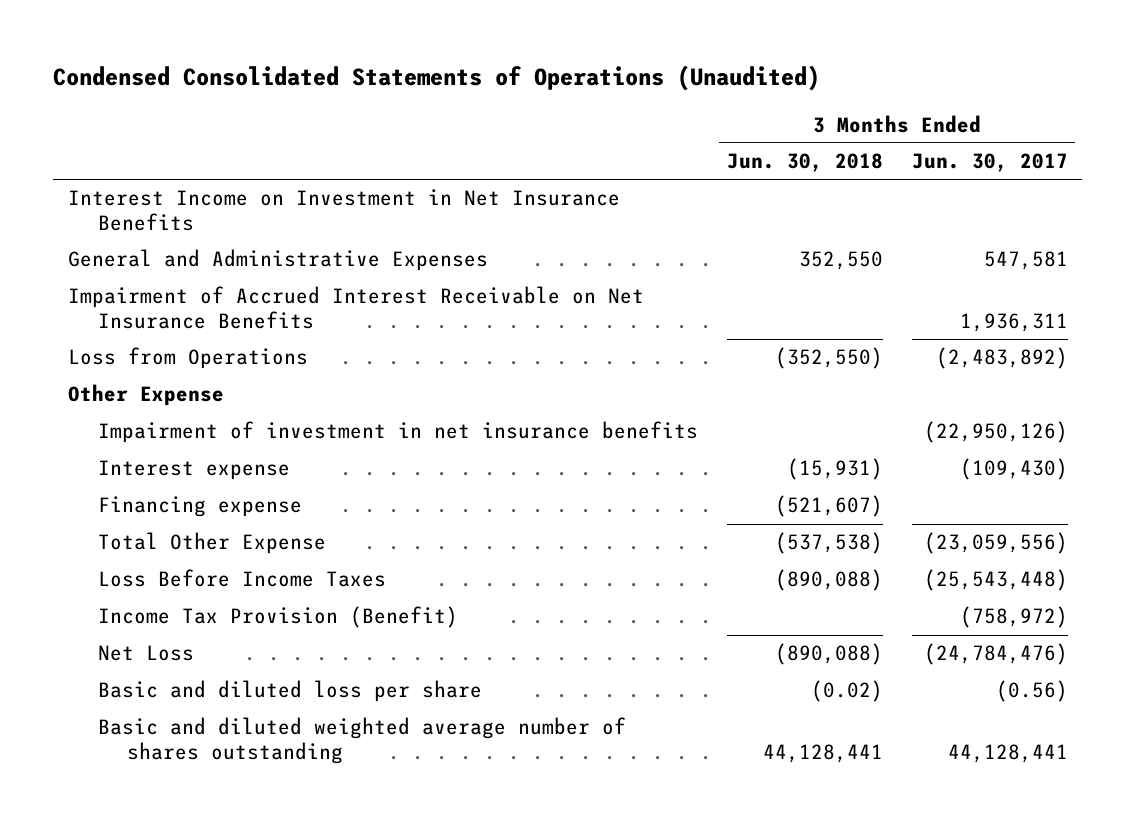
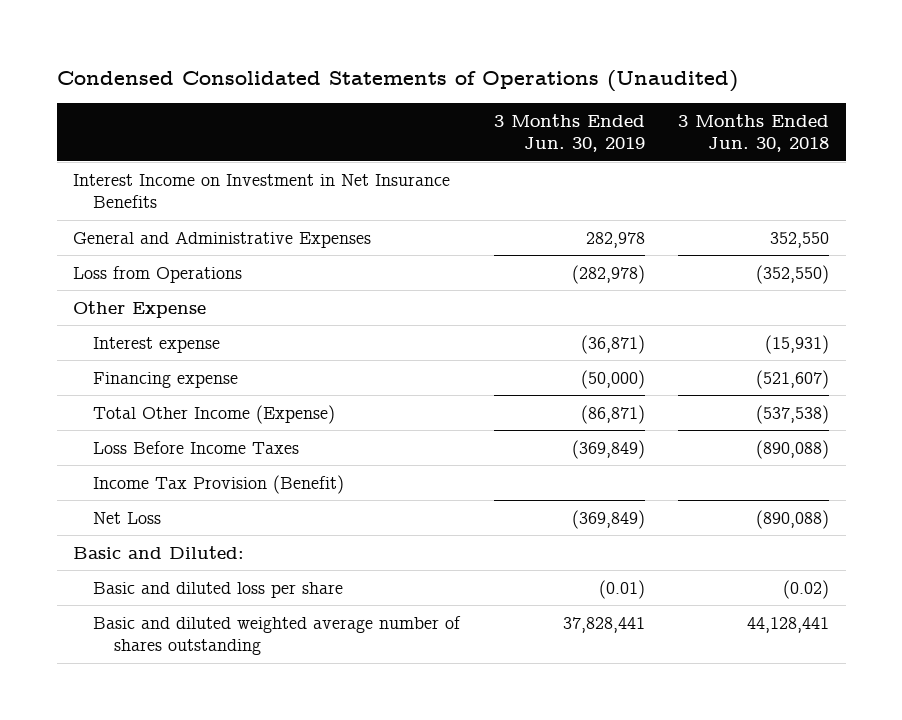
[911,153,1068,173] Jun. 30, 2017 -> none
none -> [493,113,645,153] 3 Months Ended Jun. 30, 2019
[67,286,644,330] Impairment of Accrued Interest Receivable on Net Insurance Benefits -> none
[97,421,698,444] Impairment of investment in net insurance benefits -> none
[97,532,326,555] Total Other Expense -> [93,404,336,424] Total Other Income (Expense)
none -> [73,545,245,559] Basic and Diluted:

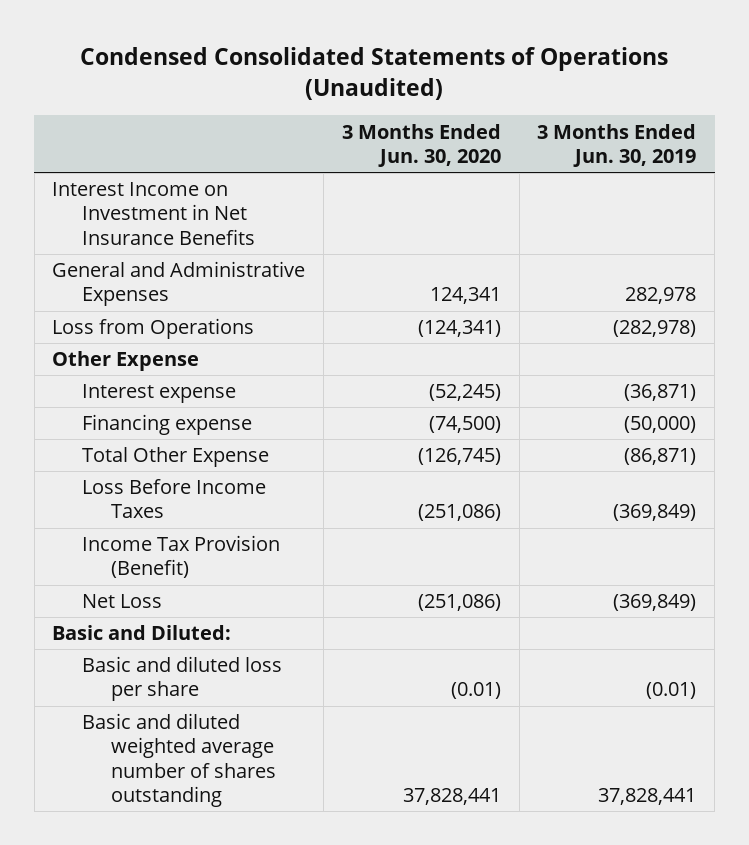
[678,113,830,153] 3 Months Ended Jun. 30, 2018 -> none
none -> [341,123,501,167] 3 Months Ended Jun. 30, 2020
[93,404,336,424] Total Other Income (Expense) -> [81,447,269,468] Total Other Expense

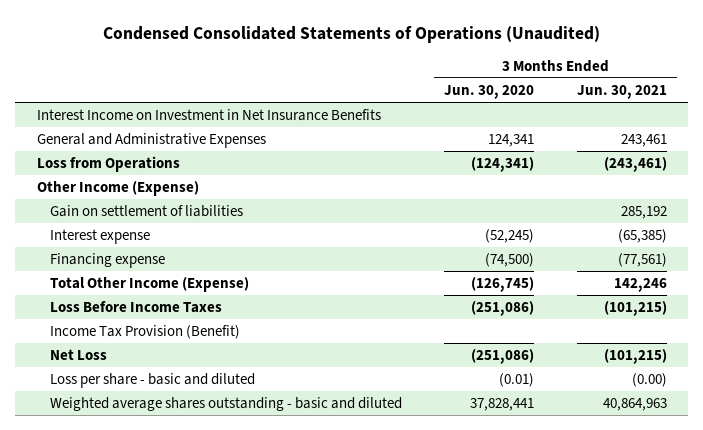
[537,123,697,167] 3 Months Ended Jun. 30, 2019 -> none
none -> [576,84,667,99] Jun. 30, 2021
[52,351,200,372] Other Expense -> [36,181,199,197] Other Income (Expense)
none -> [49,205,243,218] Gain on settlement of liabilities
[81,447,269,468] Total Other Expense -> [49,277,249,293] Total Other Income (Expense)
[52,625,232,641] Basic and Diluted: -> none
[81,656,282,702] Basic and diluted loss per share -> [49,373,255,389] Loss per share - basic and diluted
[81,713,277,808] Basic and diluted weighted average number of shares outstanding -> [49,397,402,412] Weighted average shares outstanding - basic and diluted

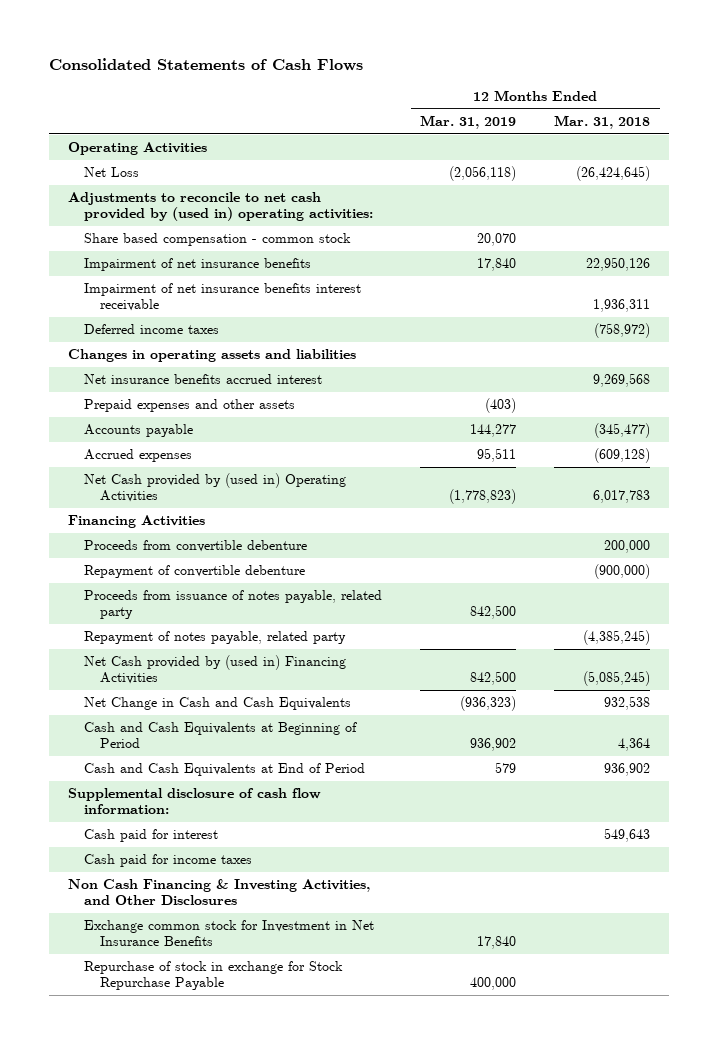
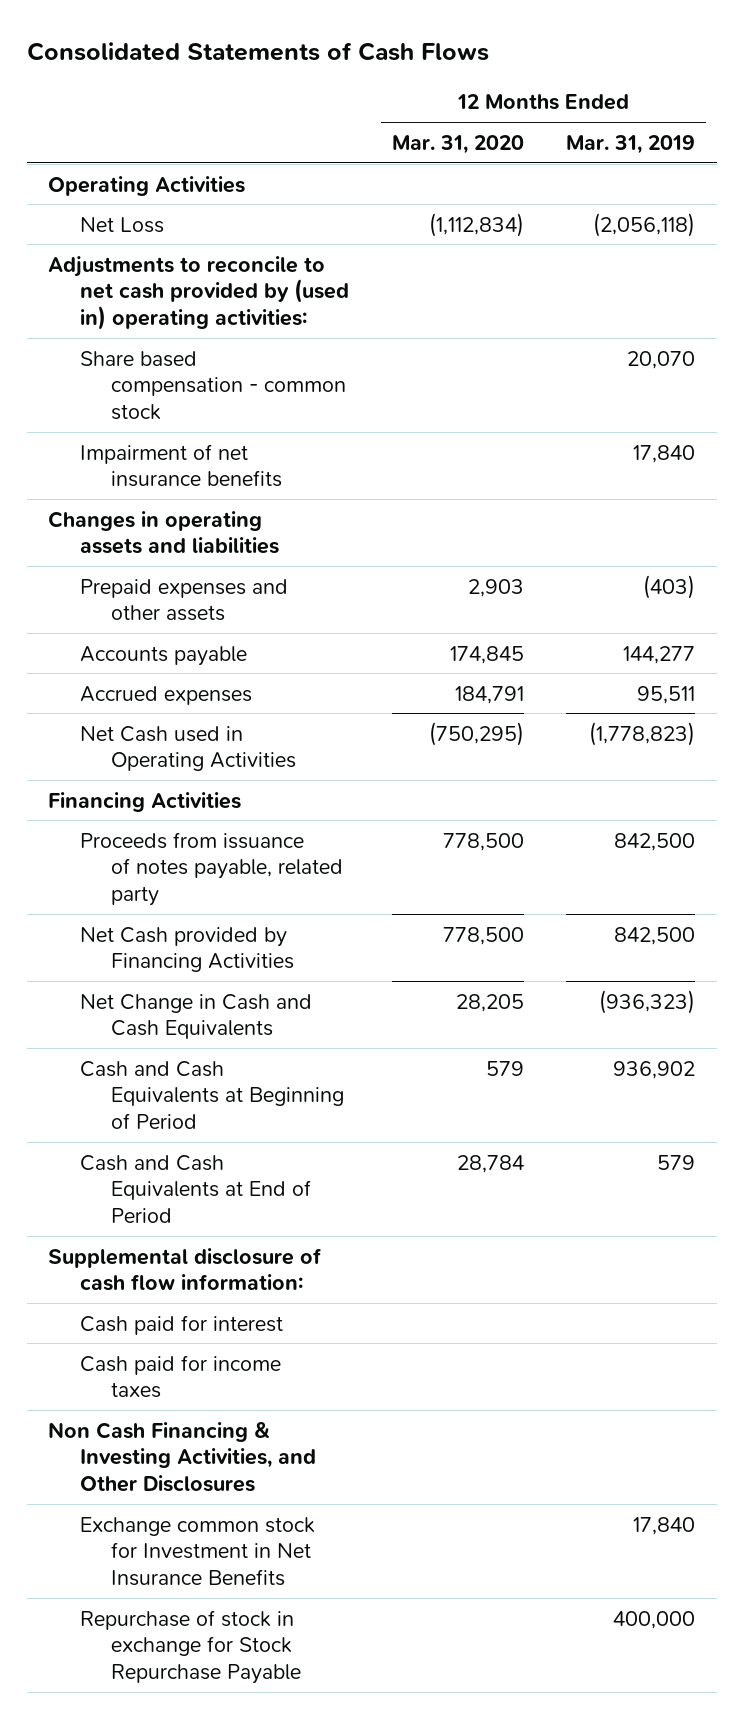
[554,114,651,129] Mar. 31, 2018 -> none
none -> [391,134,524,154] Mar. 31, 2020
[84,283,362,312] Impairment of net insurance benefits interest receivable -> none
[84,324,220,335] Deferred income taxes -> none
[84,374,323,385] Net insurance benefits accrued interest -> none
[84,473,347,503] Net Cash provided by (used in) Operating Activities -> [79,725,297,772] Net Cash used in Operating Activities
[84,540,308,553] Proceeds from convertible debenture -> none
[84,565,306,579] Repayment of convertible debenture -> none
[84,631,347,645] Repayment of notes payable, related party -> none
[84,655,347,685] Net Cash provided by (used in) Financing Activities -> [79,926,295,973] Net Cash provided by Financing Activities

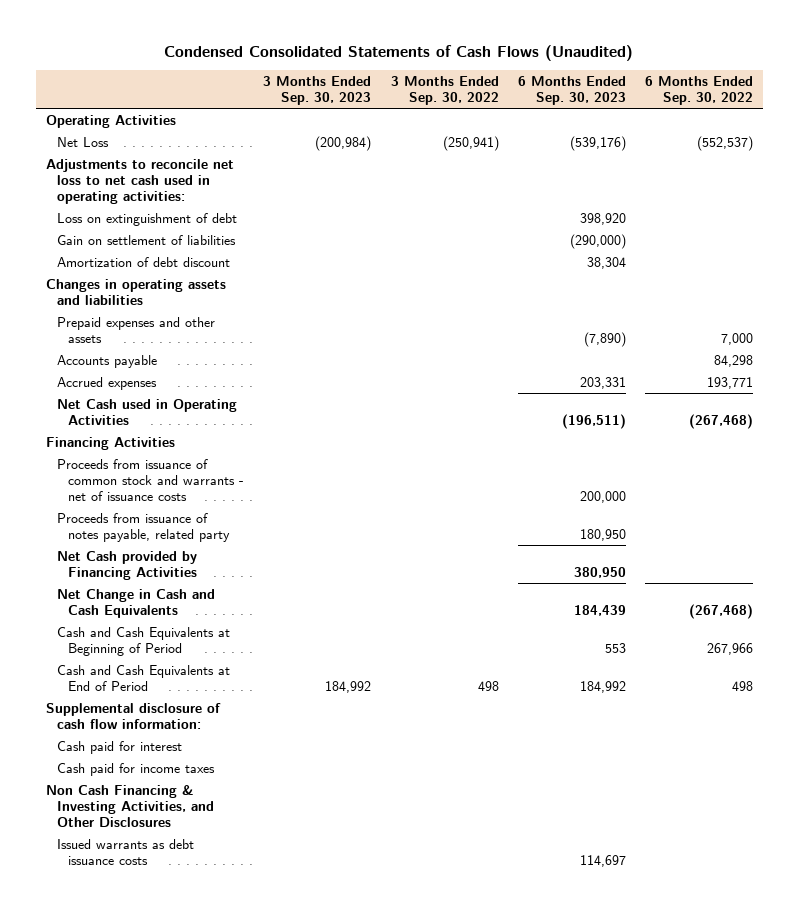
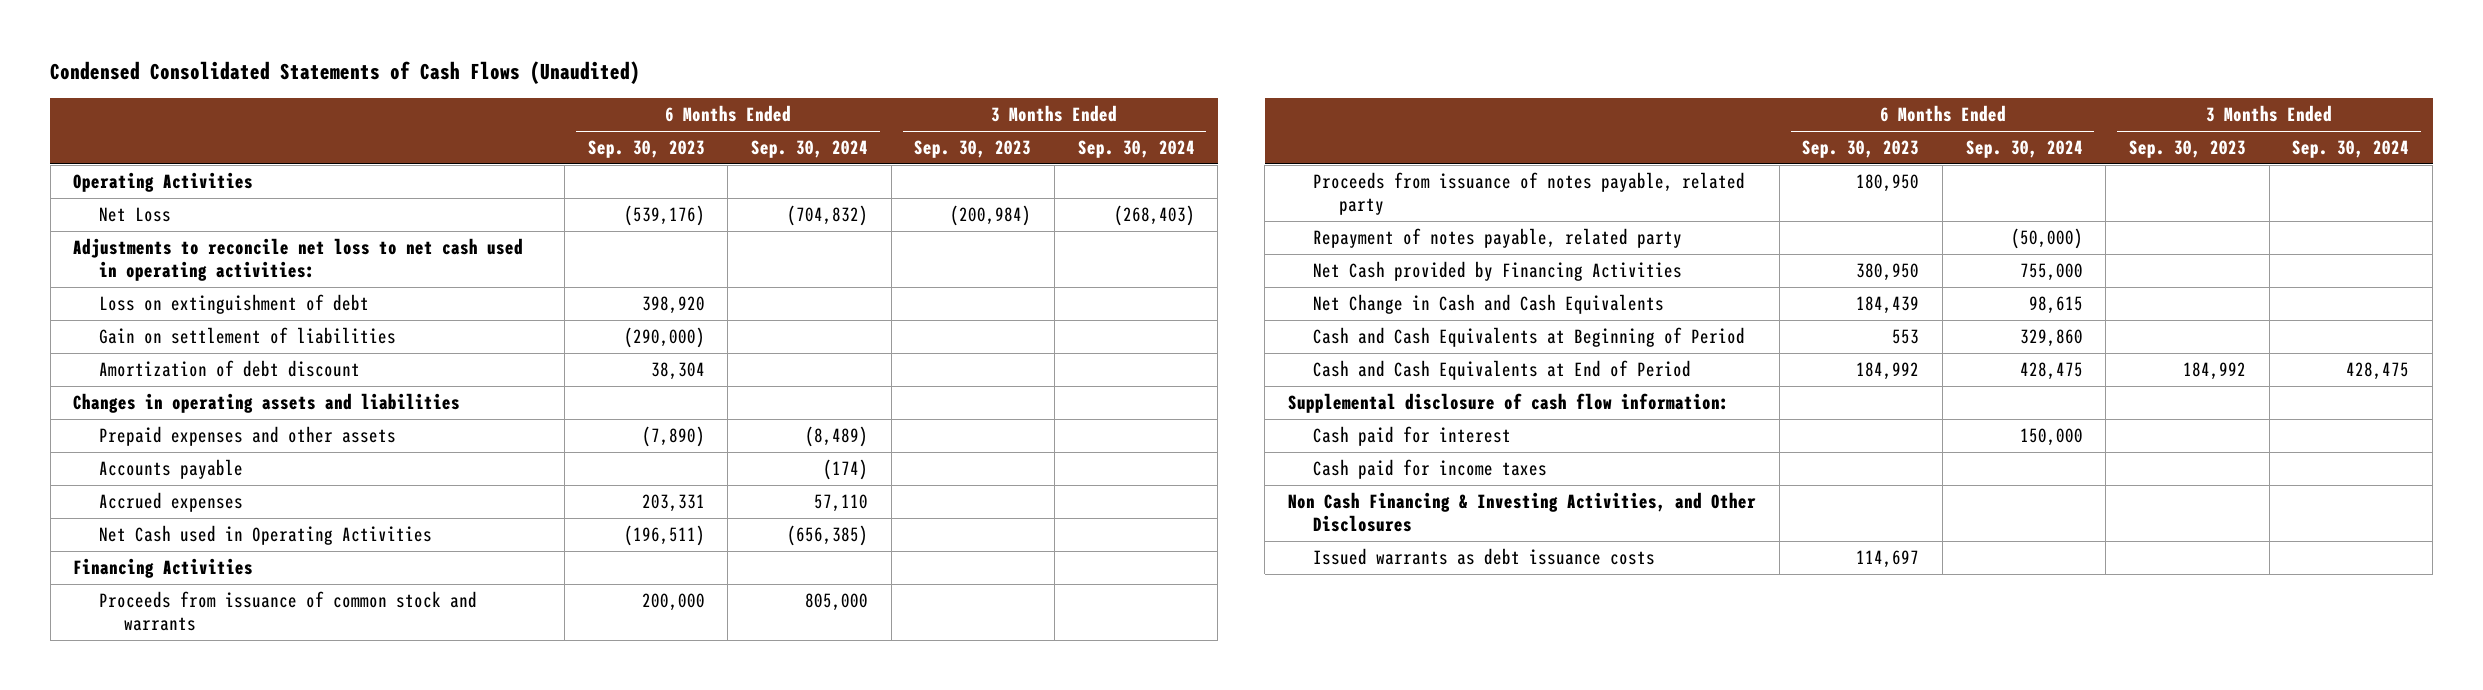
[390,75,499,105] 3 Months Ended Sep. 30, 2022 -> none
[645,75,754,105] 6 Months Ended Sep. 30, 2022 -> none
none -> [750,140,868,159] Sep. 30, 2024
none -> [1077,140,1195,159] Sep. 30, 2024
[56,458,244,501] Proceeds from issuance of common stock and warrants - net of issuance costs -> [98,590,477,632] Proceeds from issuance of common stock and warrants
none -> [1313,227,1683,248] Repayment of notes payable, related party

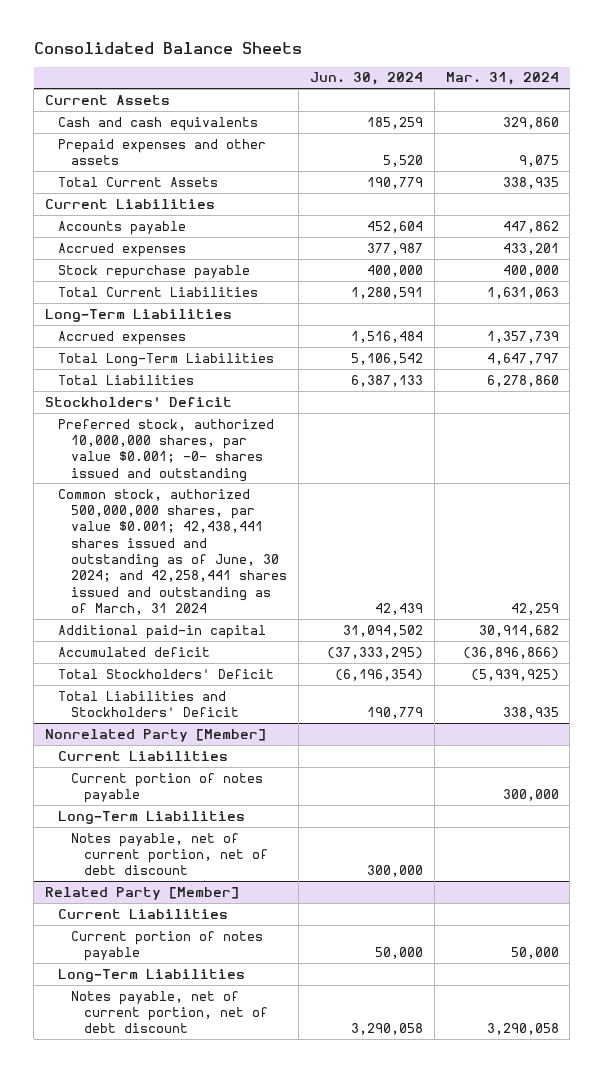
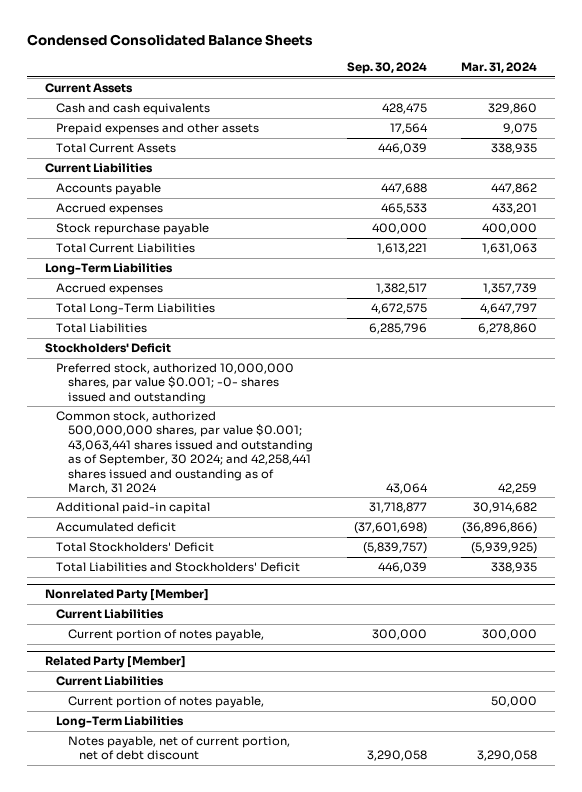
[33,41,302,54] Consolidated Balance Sheets -> [27,34,314,47] Condensed Consolidated Balance Sheets
[309,72,423,86] Jun. 30, 2024 -> none
none -> [346,61,427,74] Sep. 30, 2024
[58,488,288,615] Common stock, authorized 500,000,000 shares, par value $0.001; 42,438,441 shares issued and outstanding as of June, 30 2024; and 42,258,441 shares issued and outstanding as of March, 31 2024 -> [56,411,313,494] Common stock, authorized 500,000,000 shares, par value $0.001; 43,063,441 shares issued and outstanding as of September, 30 2024; and 42,258,441 shares issued and oustanding as of March, 31 2024
[58,810,246,824] Long-Term Liabilities -> none
[71,832,269,876] Notes payable, net of current portion, net of debt discount -> none
[71,772,264,803] Current portion of notes payable -> [67,629,264,642] Current portion of notes payable,
[71,930,264,961] Current portion of notes payable -> [67,696,264,709] Current portion of notes payable,

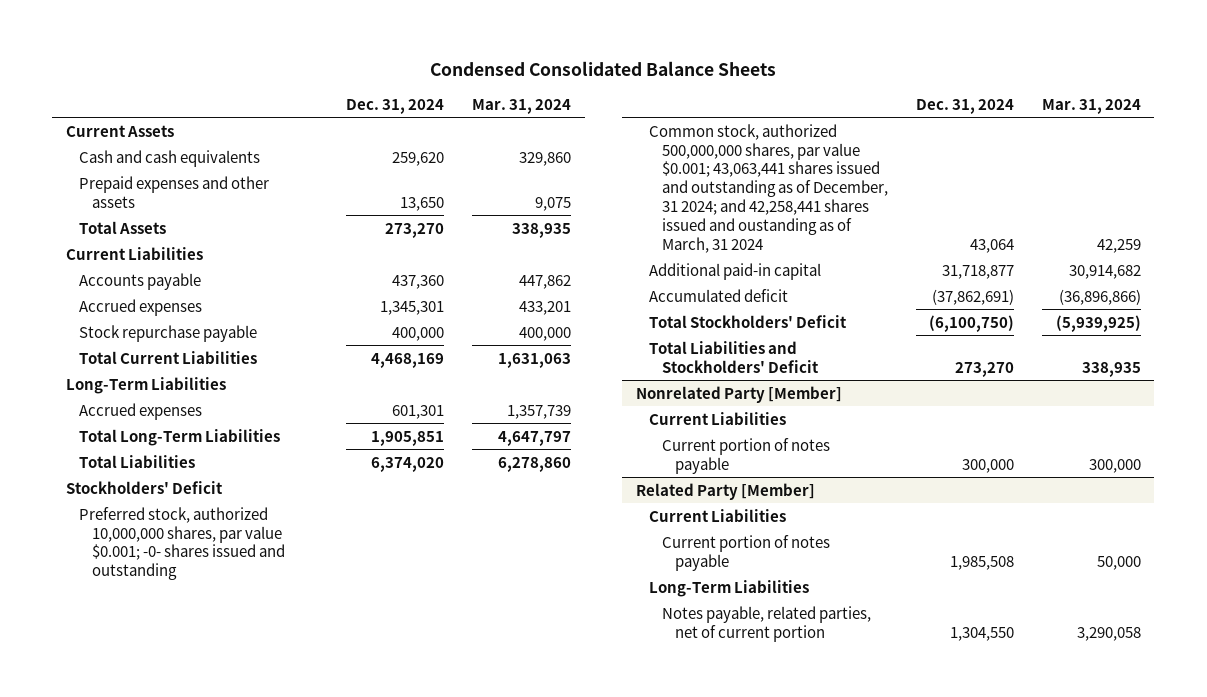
[346,61,427,74] Sep. 30, 2024 -> none
none -> [345,98,444,114] Dec. 31, 2024
[56,143,177,154] Total Current Assets -> [79,220,167,234] Total Assets
[56,411,313,494] Common stock, authorized 500,000,000 shares, par value $0.001; 43,063,441 shares issued and outstanding as of September, 30 2024; and 42,258,441 shares issued and oustanding as of March, 31 2024 -> [649,123,889,253] Common stock, authorized 500,000,000 shares, par value $0.001; 43,063,441 shares issued and outstanding as of December, 31 2024; and 42,258,441 shares issued and oustanding as of March, 31 2024
[67,629,264,642] Current portion of notes payable, -> [662,437,831,474] Current portion of notes payable
[67,696,264,709] Current portion of notes payable, -> [662,534,831,571] Current portion of notes payable
[67,736,290,761] Notes payable, net of current portion, net of debt discount -> [662,605,872,642] Notes payable, related parties, net of current portion

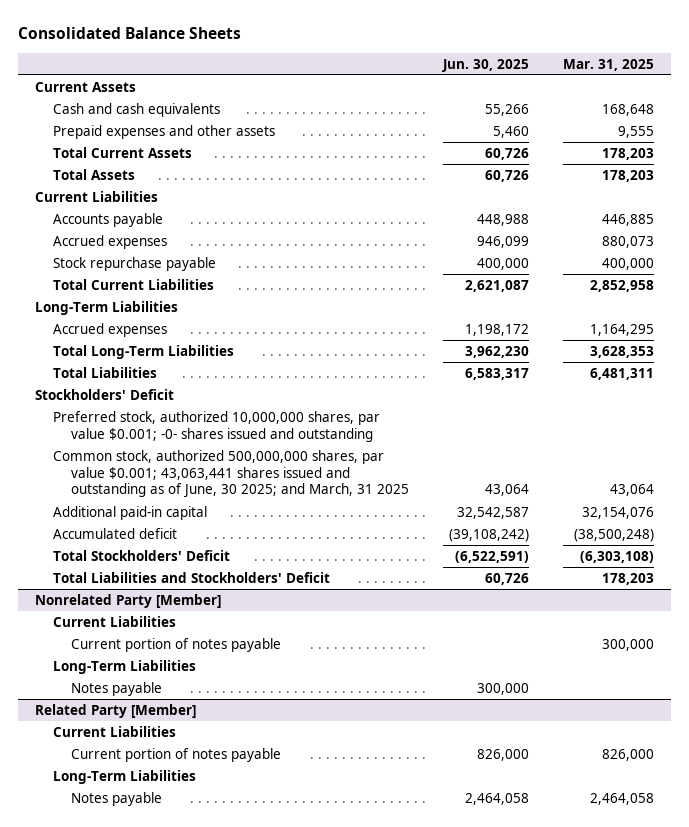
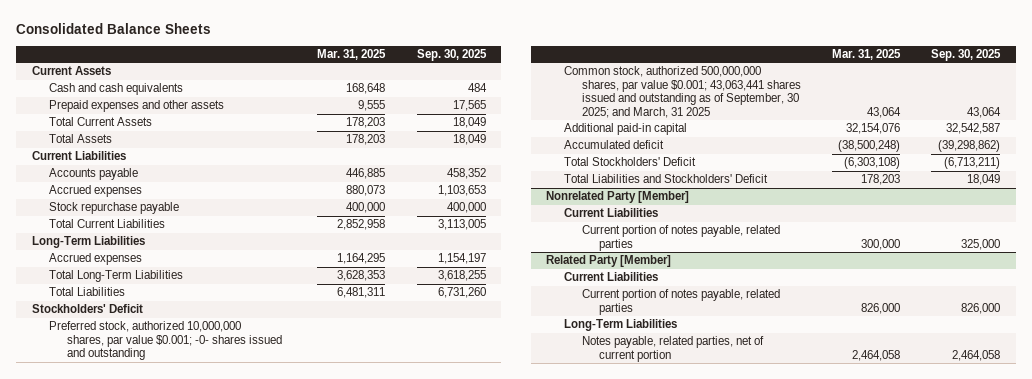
[441,58,529,72] Jun. 30, 2025 -> none
none -> [416,48,487,61] Sep. 30, 2025
[53,449,409,499] Common stock, authorized 500,000,000 shares, par value $0.001; 43,063,441 shares issued and outstanding as of June, 30 2025; and March, 31 2025 -> [563,66,801,119] Common stock, authorized 500,000,000 shares, par value $0.001; 43,063,441 shares issued and outstanding as of September, 30 2025; and March, 31 2025
[53,659,197,674] Long-Term Liabilities -> none
[70,681,162,696] Notes payable -> none
[70,637,281,652] Current portion of notes payable -> [581,225,780,251] Current portion of notes payable, related parties
[70,747,281,762] Current portion of notes payable -> [581,289,780,315] Current portion of notes payable, related parties
[70,791,162,806] Notes payable -> [581,336,764,362] Notes payable, related parties, net of current portion

